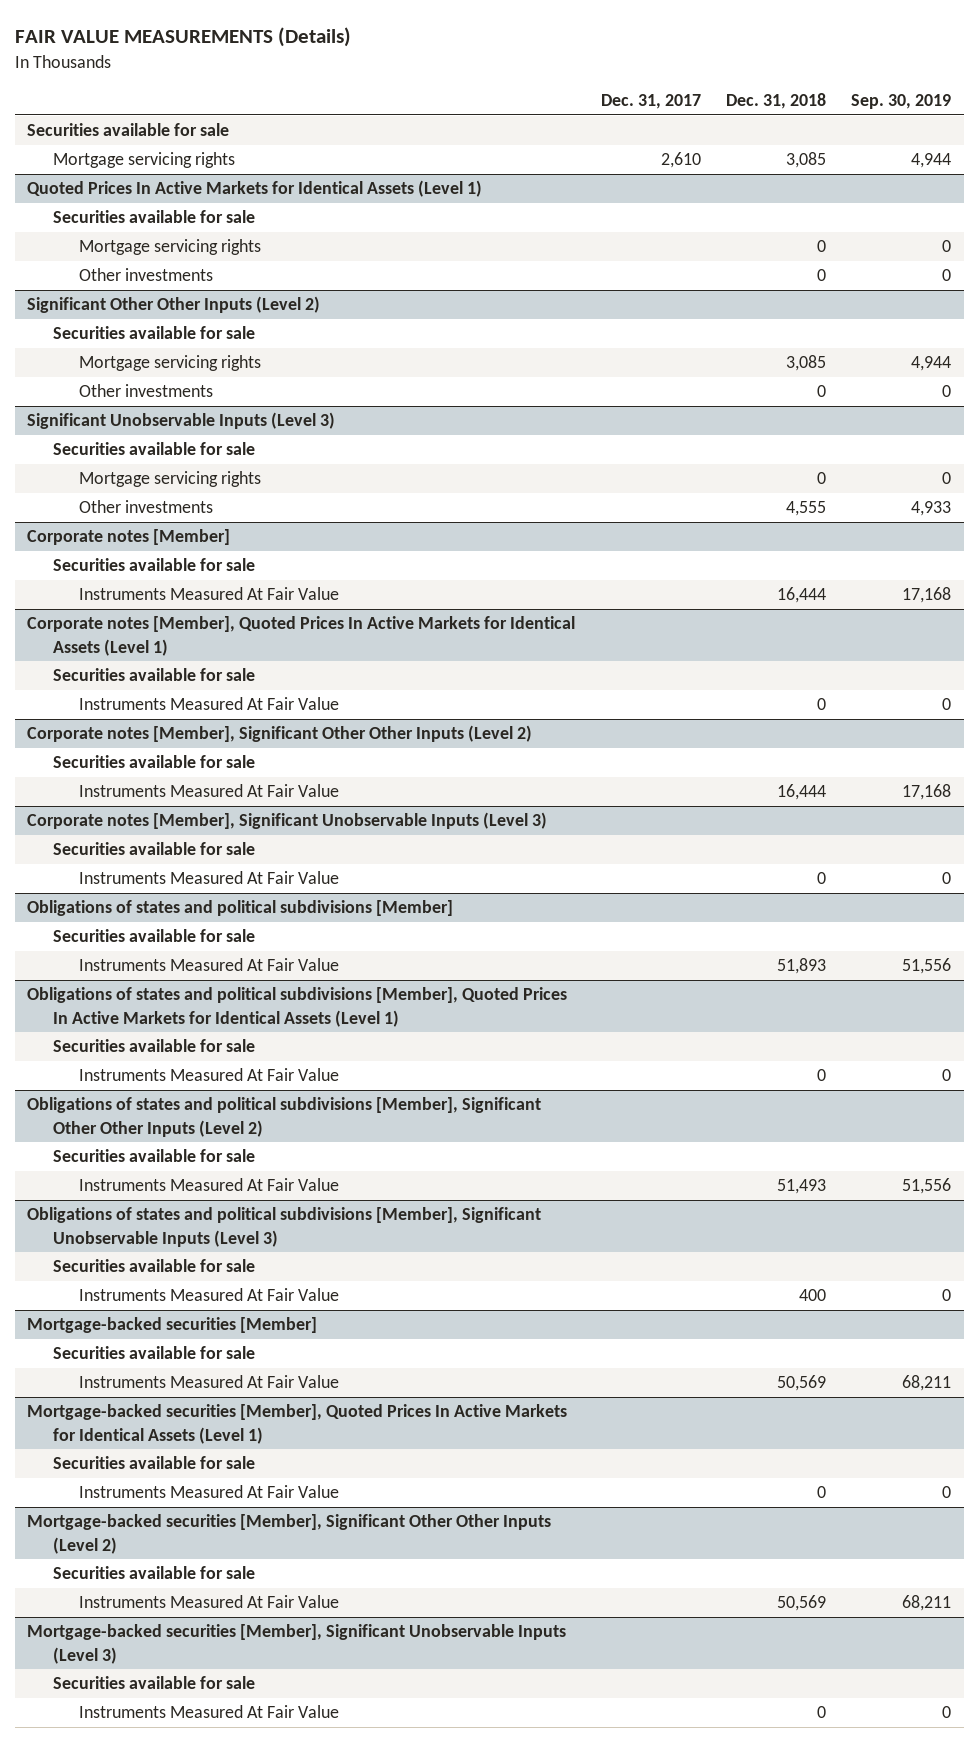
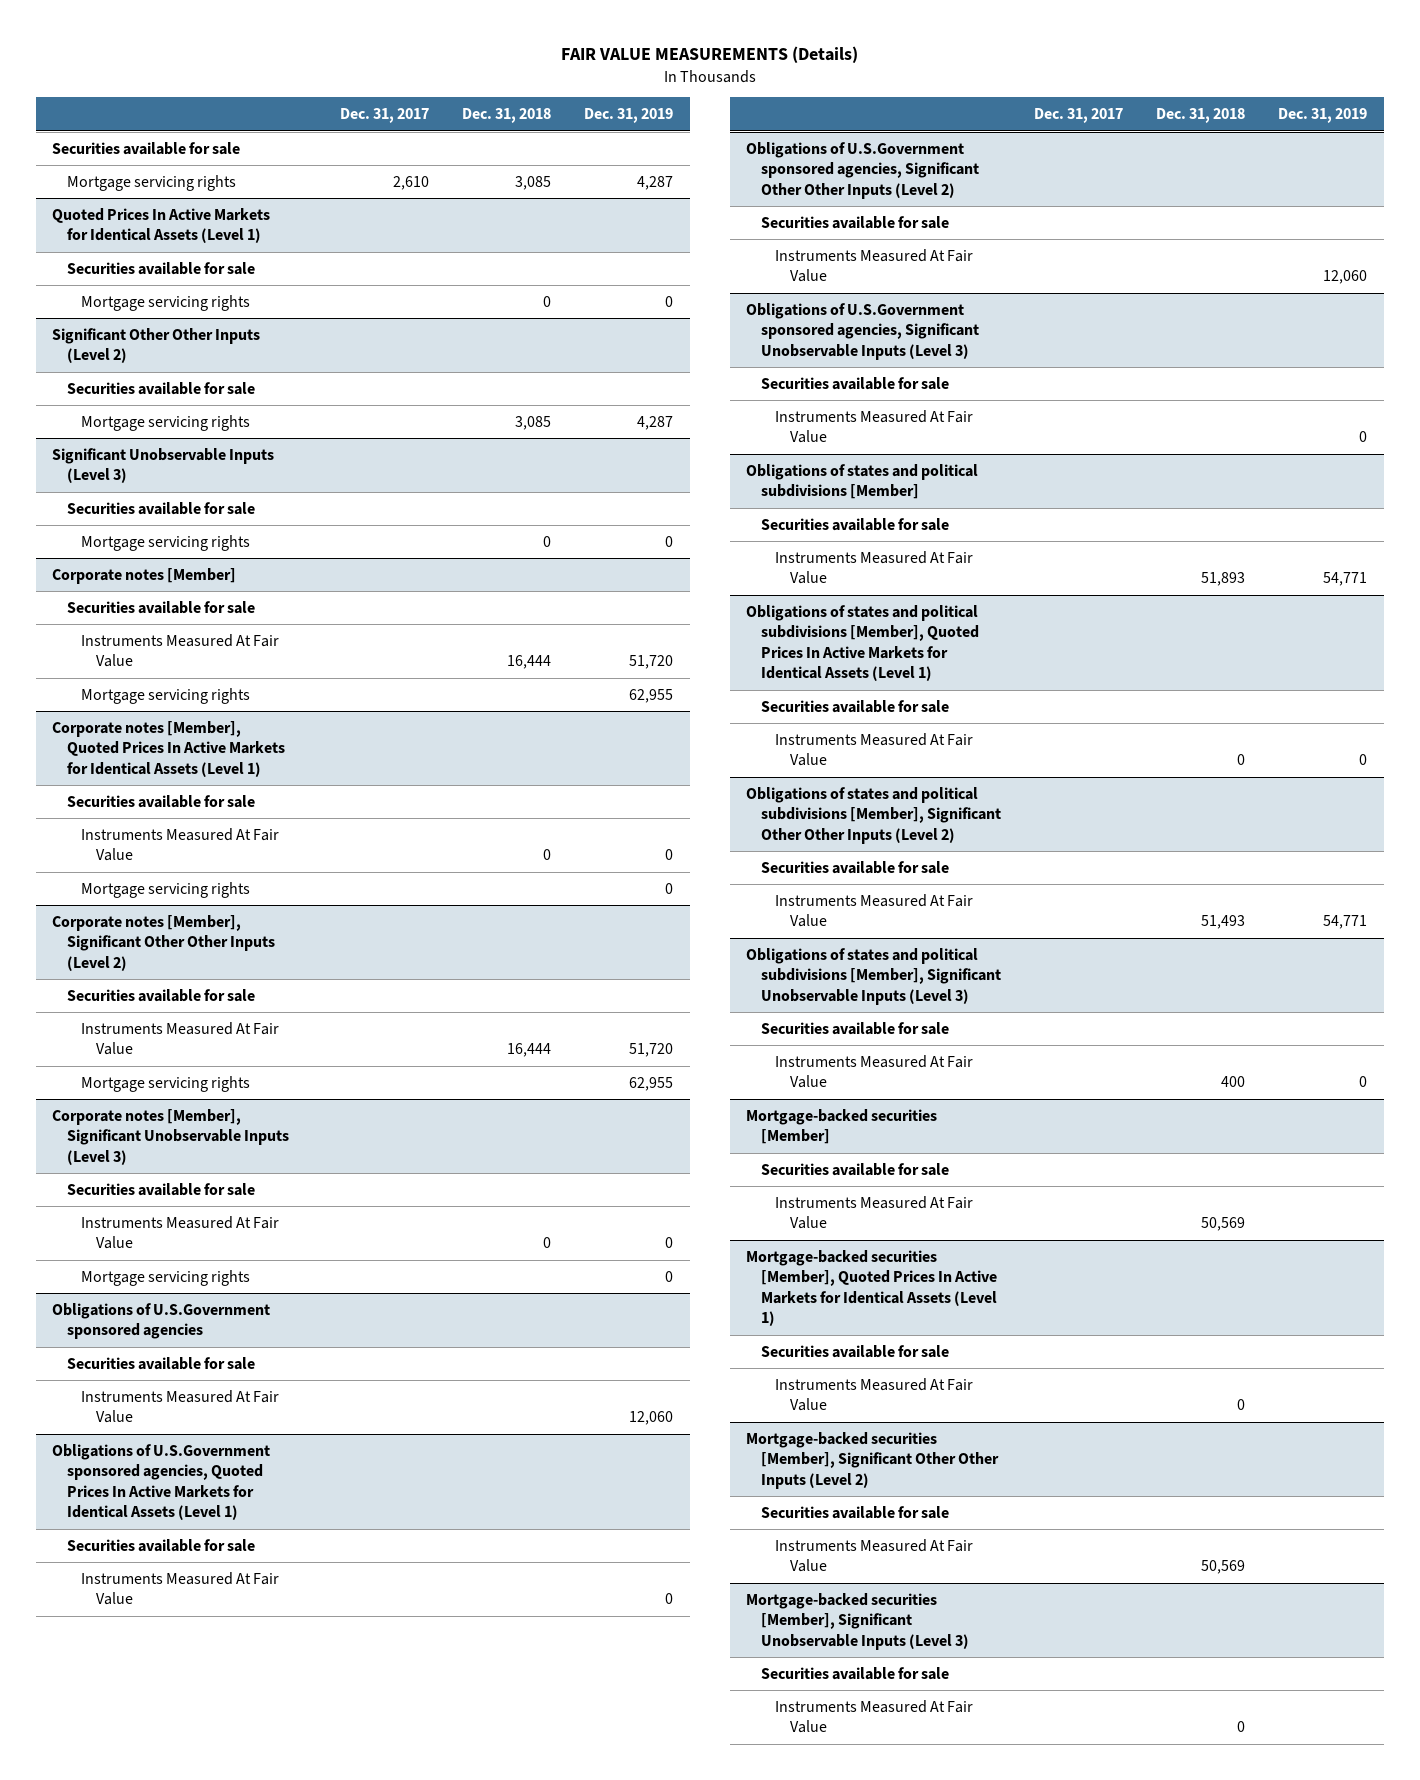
[851,94,952,110] Sep. 30, 2019 -> none
none -> [584,108,674,124] Dec. 31, 2019
[79,268,214,282] Other investments -> none
[79,384,214,398] Other investments -> none
[79,500,214,514] Other investments -> none
none -> [81,687,251,704] Mortgage servicing rights
none -> [81,881,251,898] Mortgage servicing rights
none -> [81,1075,251,1092] Mortgage servicing rights
none -> [81,1269,251,1286] Mortgage servicing rights
none -> [52,1302,271,1340] Obligations of U.S.Government sponsored agencies
none -> [66,1356,255,1370] Securities available for sale
none -> [81,1389,280,1424] Instruments Measured At Fair Value
none -> [52,1443,271,1521] Obligations of U.S.Government sponsored agencies, Quoted Prices In Active Markets for Identical Assets (Level 1)
none -> [66,1538,255,1552] Securities available for sale
none -> [81,1571,280,1606] Instruments Measured At Fair Value
none -> [746,141,979,199] Obligations of U.S.Government sponsored agencies, Significant Other Other Inputs (Level 2)
none -> [760,215,949,229] Securities available for sale
none -> [775,248,974,283] Instruments Measured At Fair Value
none -> [746,302,979,360] Obligations of U.S.Government sponsored agencies, Significant Unobservable Inputs (Level 3)
none -> [760,376,949,390] Securities available for sale
none -> [775,409,974,444] Instruments Measured At Fair Value

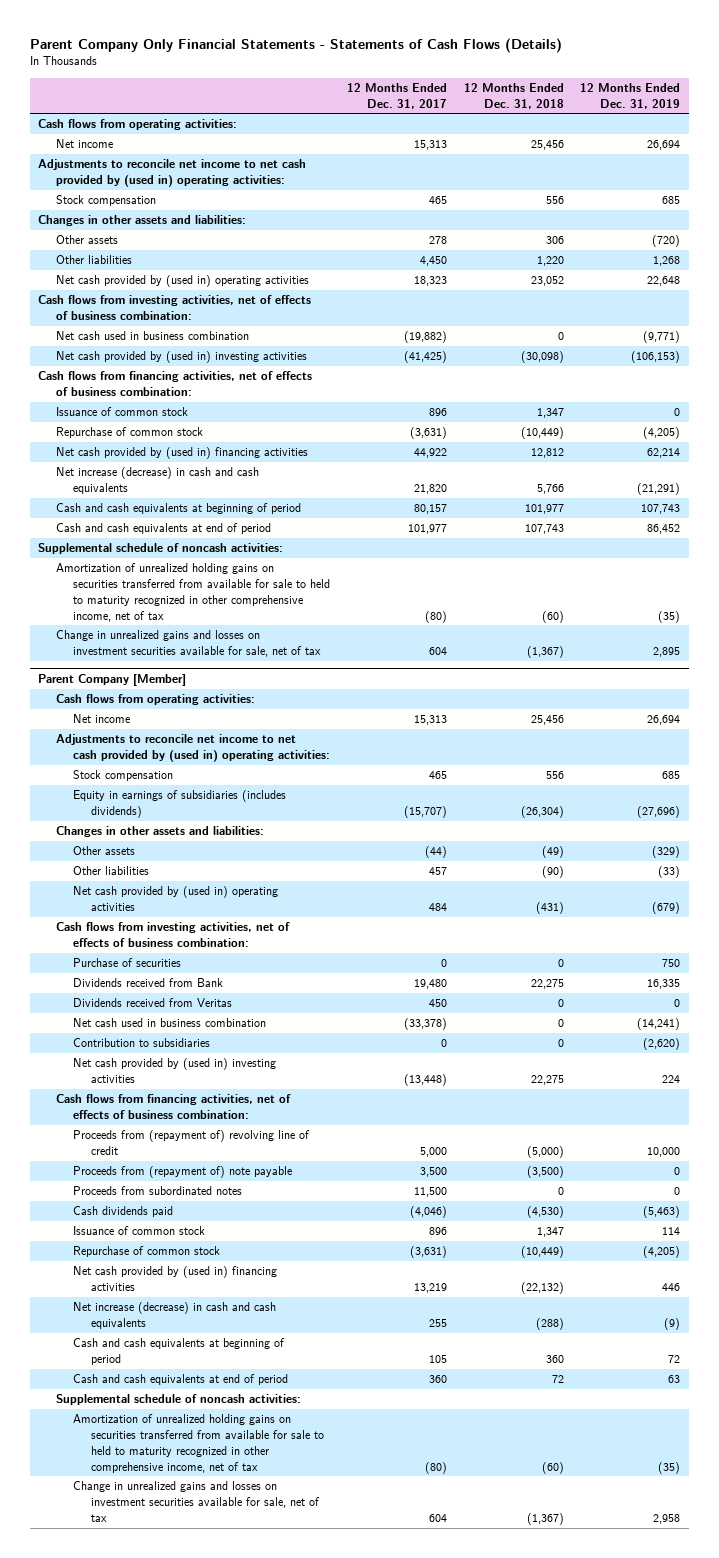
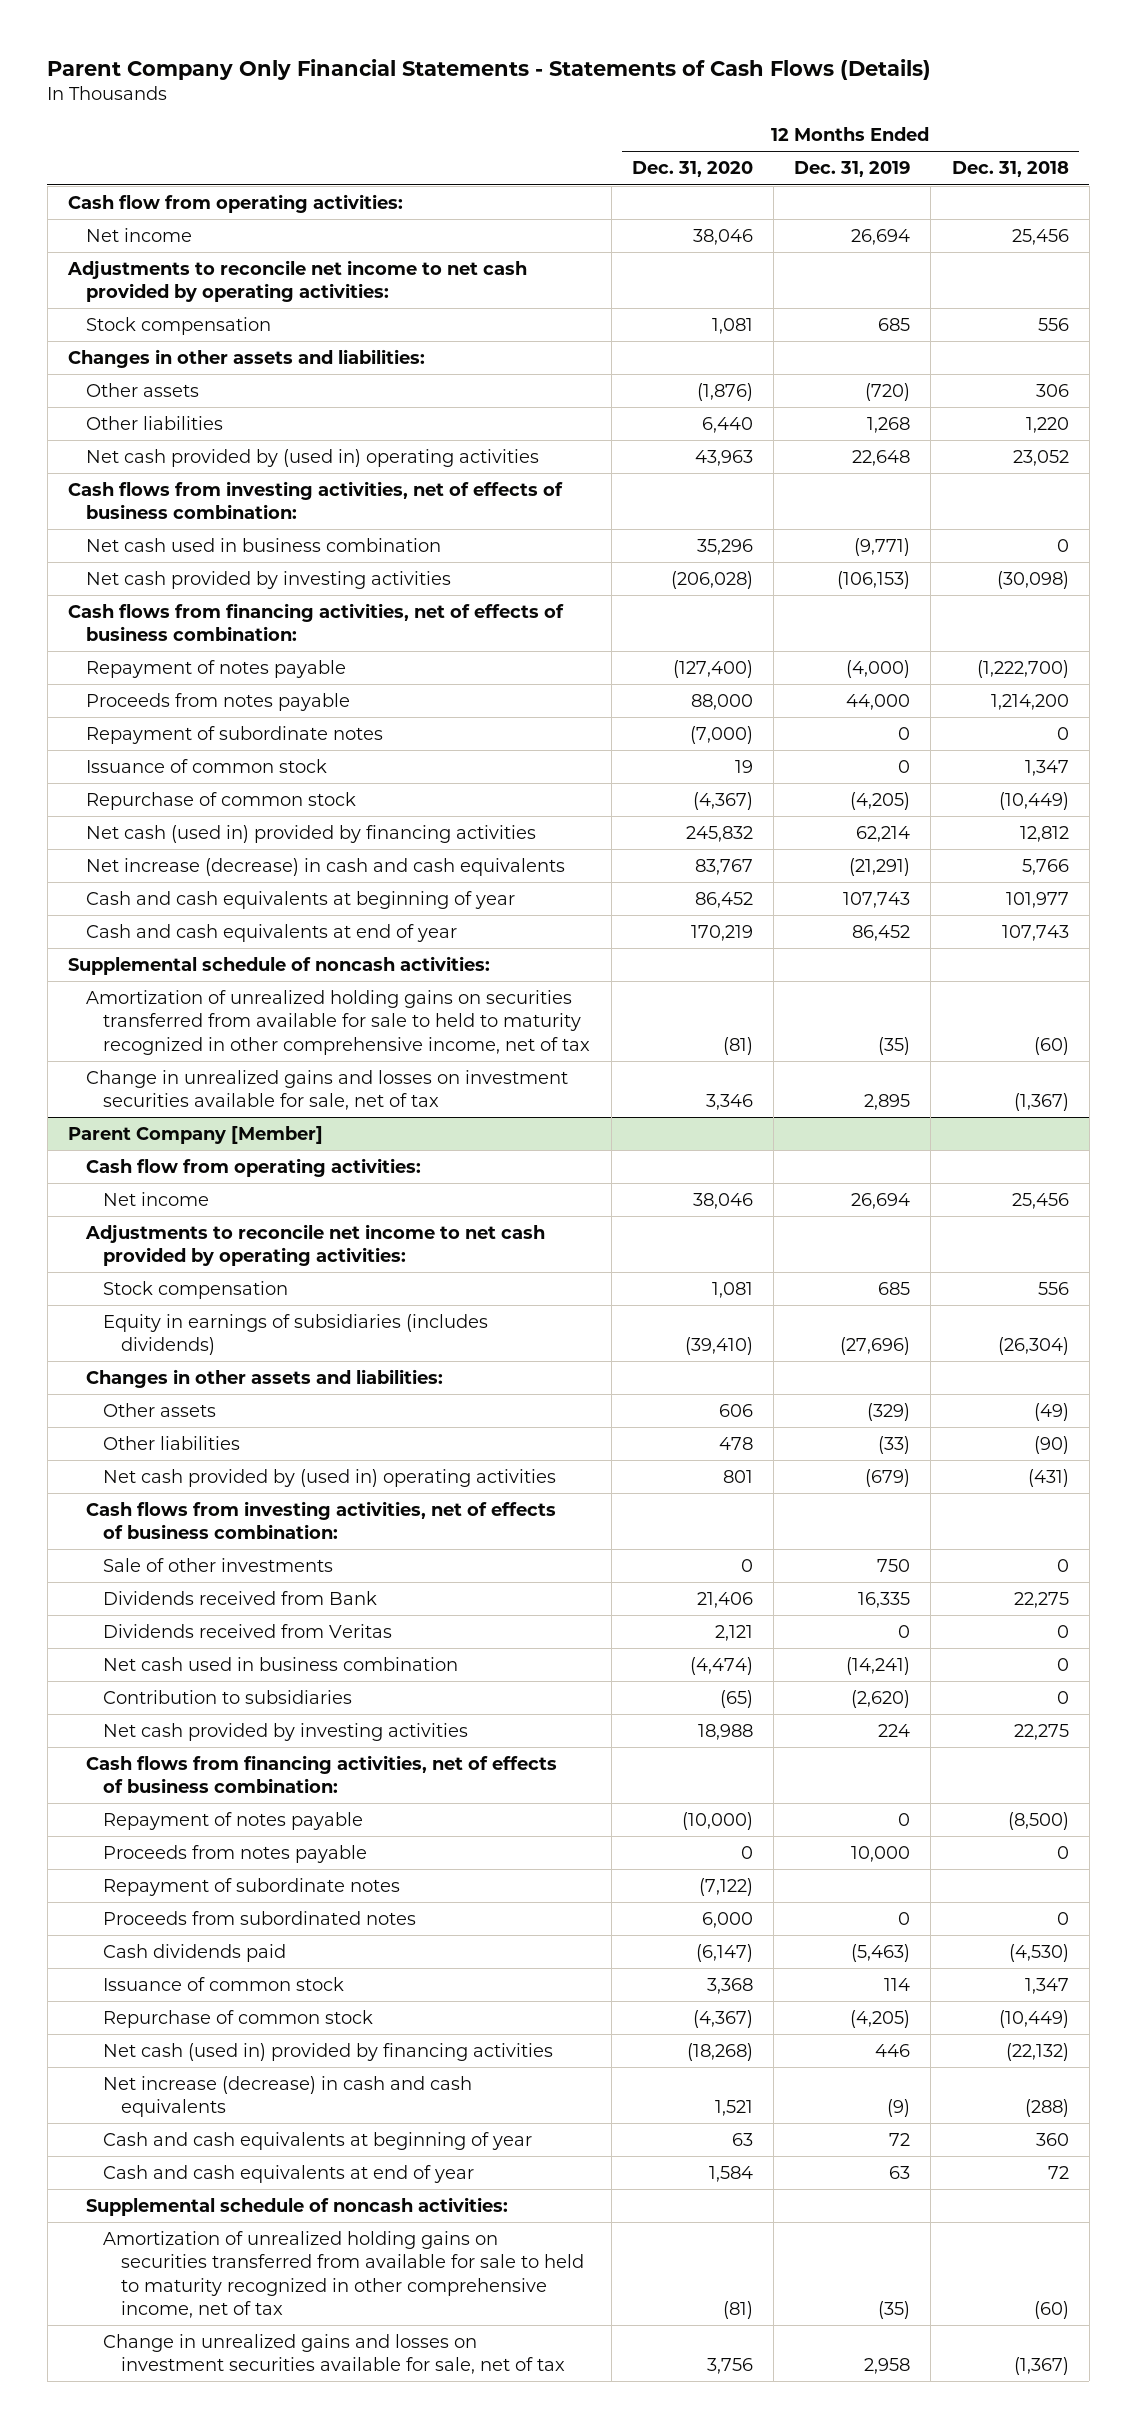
[347,82,448,109] 12 Months Ended Dec. 31, 2017 -> none
none -> [631,161,753,178] Dec. 31, 2020
[38,119,238,131] Cash flows from operating activities: -> [68,193,404,213] Cash flow from operating activities:
[38,159,307,188] Adjustments to reconcile net income to net cash provided by (used in) operating activities: -> [67,259,528,303] Adjustments to reconcile net income to net cash provided by operating activities:
[55,351,307,364] Net cash provided by (used in) investing activities -> [85,570,451,589] Net cash provided by investing activities
none -> [85,659,346,678] Repayment of notes payable
none -> [85,692,350,711] Proceeds from notes payable
none -> [85,725,383,744] Repayment of subordinate notes
[55,447,308,460] Net cash provided by (used in) financing activities -> [85,824,536,843] Net cash (used in) provided by financing activities
[55,503,301,515] Cash and cash equivalents at beginning of period -> [85,890,515,909] Cash and cash equivalents at beginning of year
[55,523,271,535] Cash and cash equivalents at end of period -> [85,923,457,942] Cash and cash equivalents at end of year
[55,694,255,706] Cash flows from operating activities: -> [85,1157,421,1177] Cash flow from operating activities:
[55,734,331,763] Adjustments to reconcile net income to net cash provided by (used in) operating activities: -> [84,1223,545,1267] Adjustments to reconcile net income to net cash provided by operating activities:
[73,958,182,968] Purchase of securities -> [103,1557,334,1572] Sale of other investments
[73,1058,277,1084] Net cash provided by (used in) investing activities -> [103,1722,469,1741] Net cash provided by investing activities
[73,1130,311,1156] Proceeds from (repayment of) revolving line of credit -> none
[73,1166,293,1179] Proceeds from (repayment of) note payable -> none
none -> [103,1811,364,1830] Repayment of notes payable
none -> [103,1844,368,1863] Proceeds from notes payable
none -> [103,1877,401,1896] Repayment of subordinate notes
[73,1266,278,1292] Net cash provided by (used in) financing activities -> [103,2042,554,2061] Net cash (used in) provided by financing activities
[73,1338,286,1366] Cash and cash equivalents at beginning of period -> [103,2131,533,2150] Cash and cash equivalents at beginning of year
[73,1374,289,1386] Cash and cash equivalents at end of period -> [103,2164,475,2183] Cash and cash equivalents at end of year

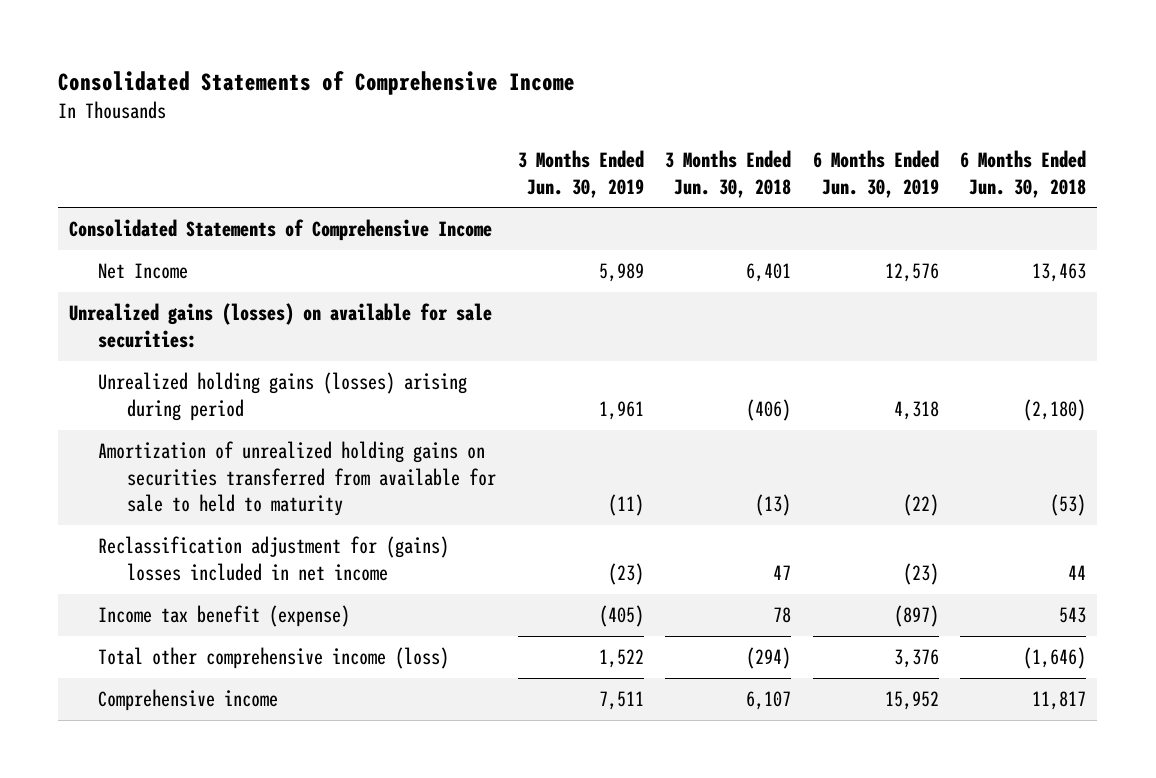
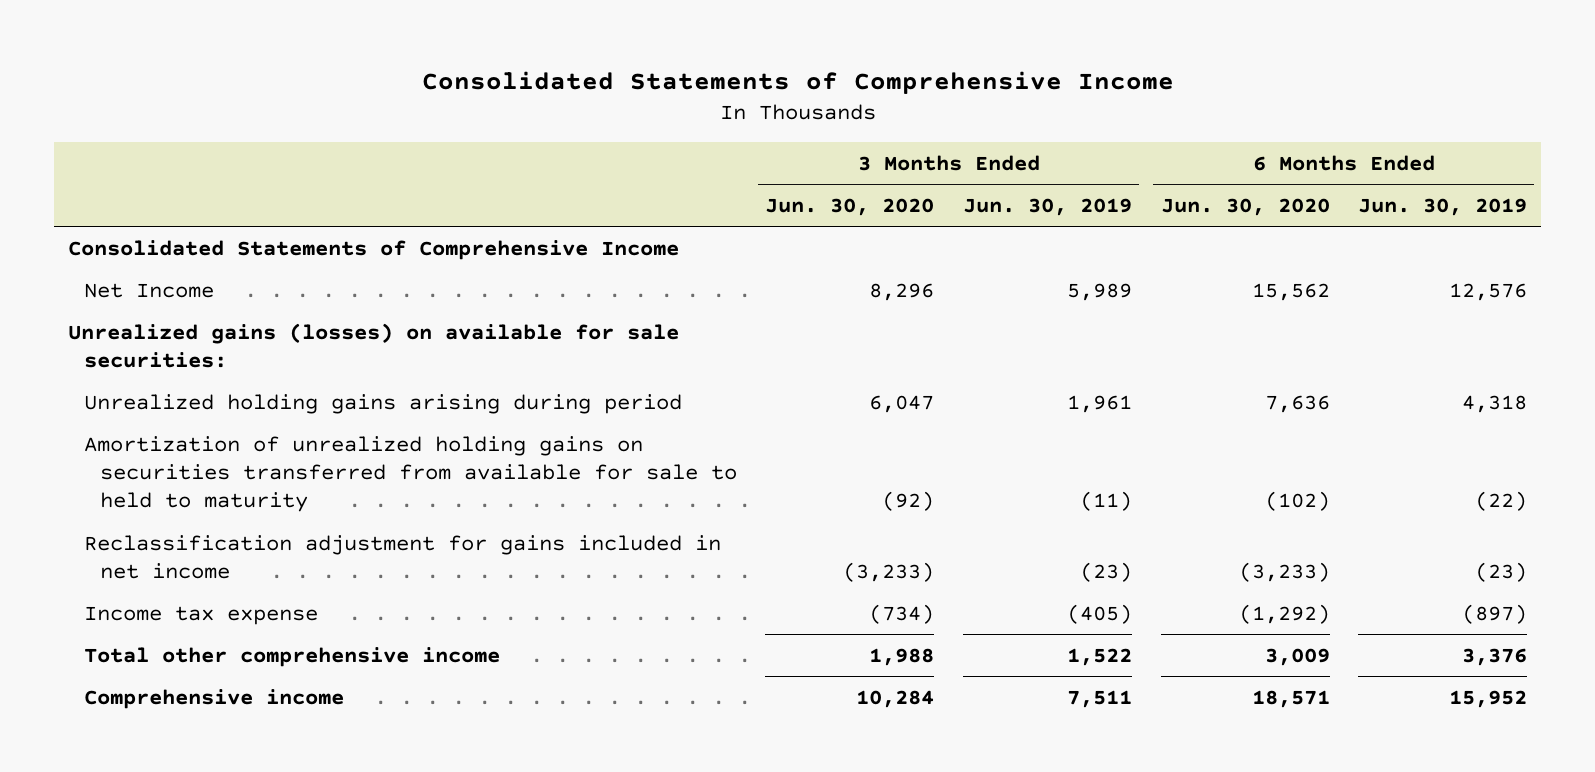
[665,150,792,198] 3 Months Ended Jun. 30, 2018 -> none
[960,150,1087,198] 6 Months Ended Jun. 30, 2018 -> none
none -> [765,198,935,217] Jun. 30, 2020
none -> [1160,198,1330,217] Jun. 30, 2020
[98,372,468,421] Unrealized holding gains (losses) arising during period -> [83,393,682,414] Unrealized holding gains arising during period
[98,536,450,581] Reclassification adjustment for (gains) losses included in net income -> [83,534,721,579] Reclassification adjustment for gains included in net income
[98,605,351,628] Income tax benefit (expense) -> [83,605,318,625] Income tax expense
[98,647,450,670] Total other comprehensive income (loss) -> [83,646,500,667] Total other comprehensive income

